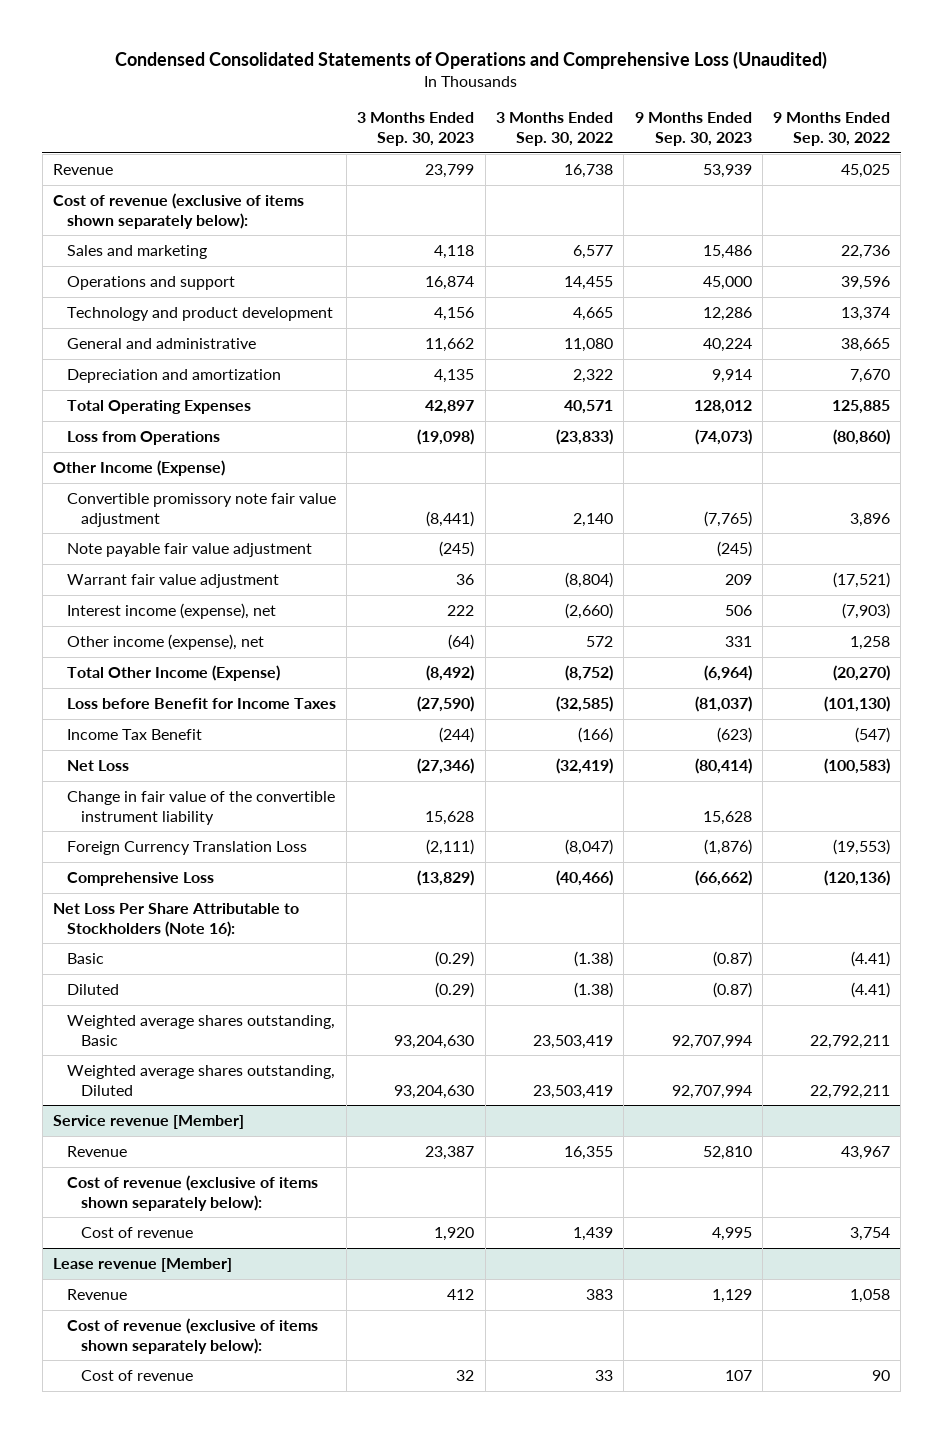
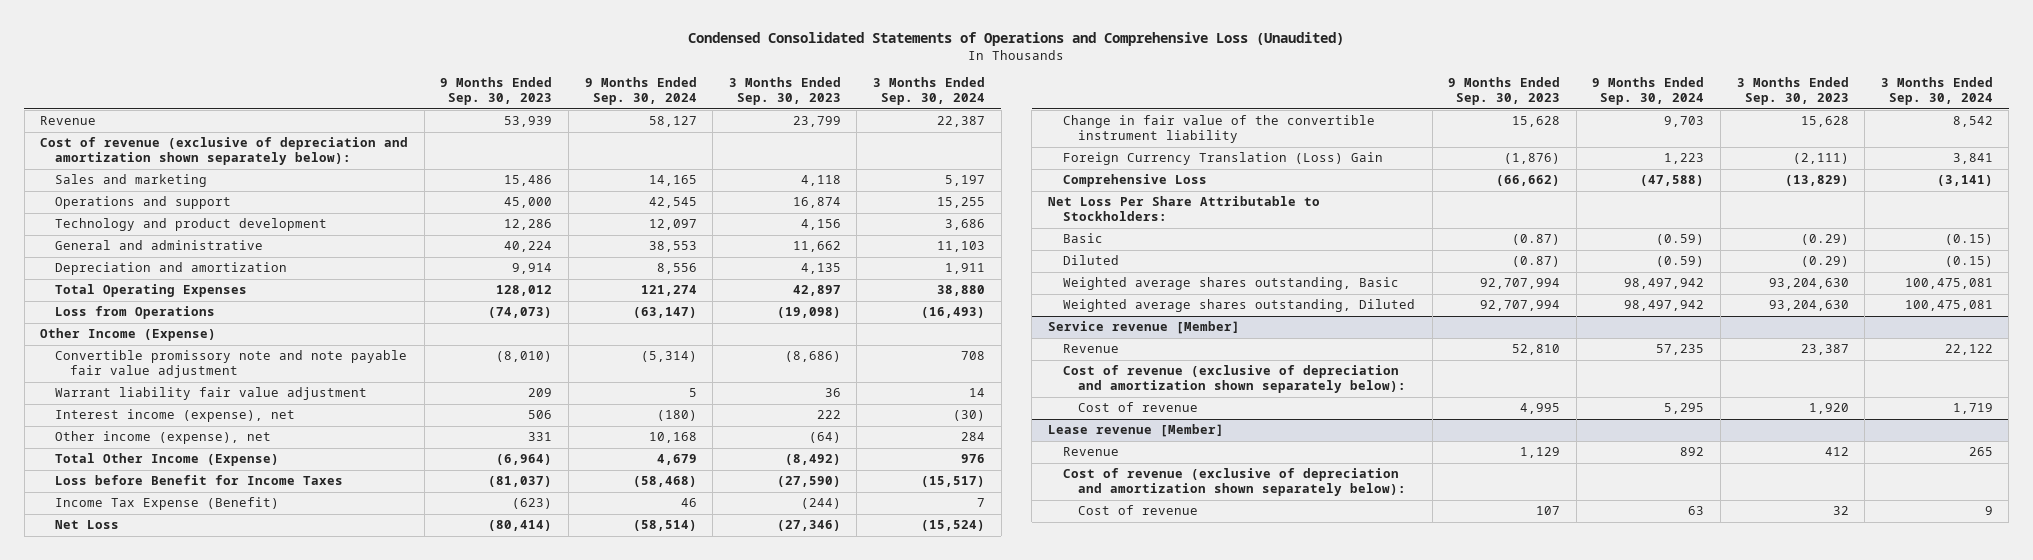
[495,112,613,147] 3 Months Ended Sep. 30, 2022 -> none
[773,112,891,147] 9 Months Ended Sep. 30, 2022 -> none
none -> [584,77,697,106] 9 Months Ended Sep. 30, 2024
none -> [873,77,986,106] 3 Months Ended Sep. 30, 2024
[52,192,304,229] Cost of revenue (exclusive of items shown separately below): -> [40,137,409,166] Cost of revenue (exclusive of depreciation and amortization shown separately below):
[66,542,312,557] Note payable fair value adjustment -> none
[66,492,336,527] Convertible promissory note fair value adjustment -> [55,350,408,379] Convertible promissory note and note payable fair value adjustment
[426,510,475,527] (8,441) -> [784,351,841,363] (8,686)
[703,510,752,527] (7,765) -> [496,351,553,363] (8,010)
[66,573,279,588] Warrant fair value adjustment -> [55,387,368,401] Warrant liability fair value adjustment
[66,728,202,740] Income Tax Benefit -> [55,497,280,511] Income Tax Expense (Benefit)
[66,840,307,855] Foreign Currency Translation Loss -> [1062,152,1383,166] Foreign Currency Translation (Loss) Gain
[52,902,299,937] Net Loss Per Share Attributable to Stockholders (Note 16): -> [1047,196,1320,222] Net Loss Per Share Attributable to Stockholders:
[66,1174,318,1211] Cost of revenue (exclusive of items shown separately below): -> [1062,365,1406,394] Cost of revenue (exclusive of depreciation and amortization shown separately below):
[66,1317,318,1354] Cost of revenue (exclusive of items shown separately below): -> [1062,468,1406,497] Cost of revenue (exclusive of depreciation and amortization shown separately below):

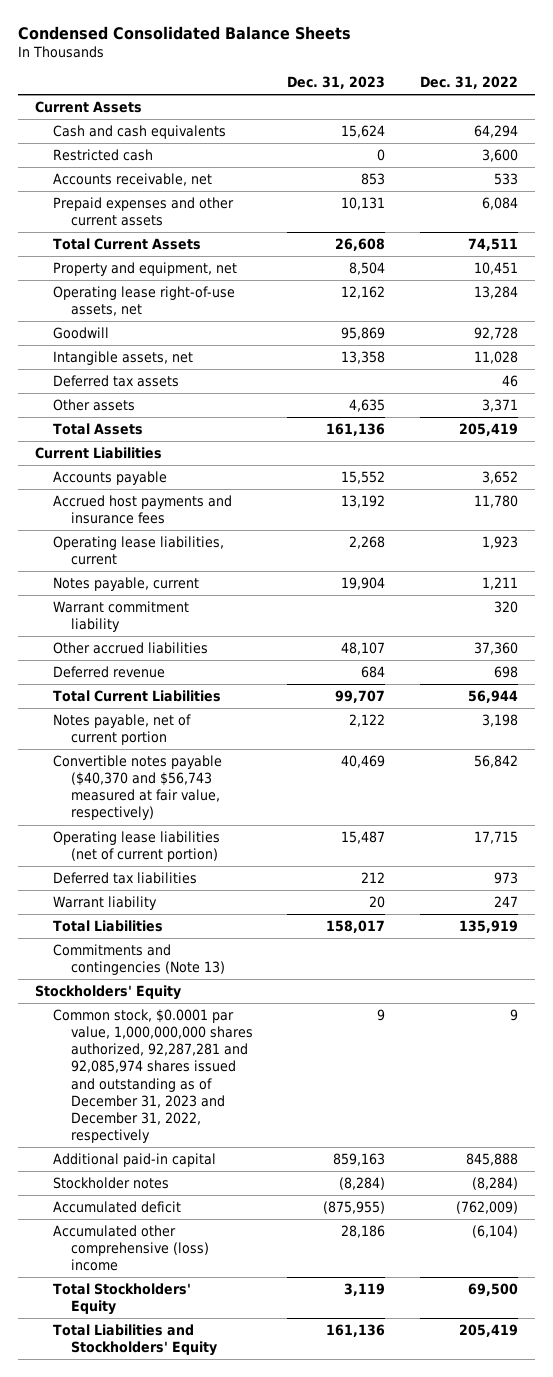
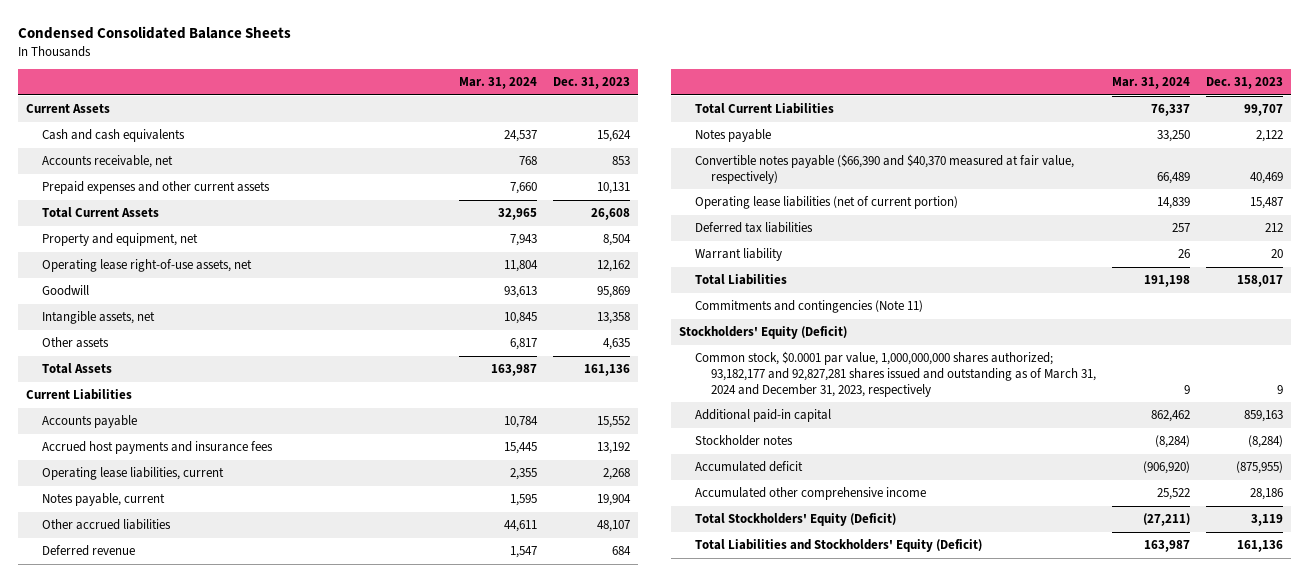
[419,76,518,90] Dec. 31, 2022 -> none
none -> [458,77,537,90] Mar. 31, 2024
[53,148,154,161] Restricted cash -> none
[53,374,180,387] Deferred tax assets -> none
[53,600,190,633] Warrant commitment liability -> none
[53,713,192,746] Notes payable, net of current portion -> [694,129,771,143] Notes payable
[53,754,223,821] Convertible notes payable ($40,370 and $56,743 measured at fair value, respectively) -> [694,154,1074,184] Convertible notes payable ($66,390 and $40,370 measured at fair value, respectively)
[53,943,226,976] Commitments and contingencies (Note 13) -> [694,300,923,314] Commitments and contingencies (Note 11)
[34,984,181,1000] Stockholders' Equity -> [678,326,847,340] Stockholders' Equity (Deficit)
[53,1008,254,1144] Common stock, $0.0001 par value, 1,000,000,000 shares authorized, 92,287,281 and 92,085,974 shares issued and outstanding as of December 31, 2023 and December 31, 2022, respectively -> [694,351,1096,397] Common stock, $0.0001 par value, 1,000,000,000 shares authorized; 93,182,177 and 92,827,281 shares issued and outstanding as of March 31, 2024 and December 31, 2023, respectively
[53,1224,210,1272] Accumulated other comprehensive (loss) income -> [694,487,926,501] Accumulated other comprehensive income
[53,1282,192,1316] Total Stockholders' Equity -> [694,513,896,527] Total Stockholders' Equity (Deficit)
[53,1323,218,1357] Total Liabilities and Stockholders' Equity -> [694,539,982,553] Total Liabilities and Stockholders' Equity (Deficit)

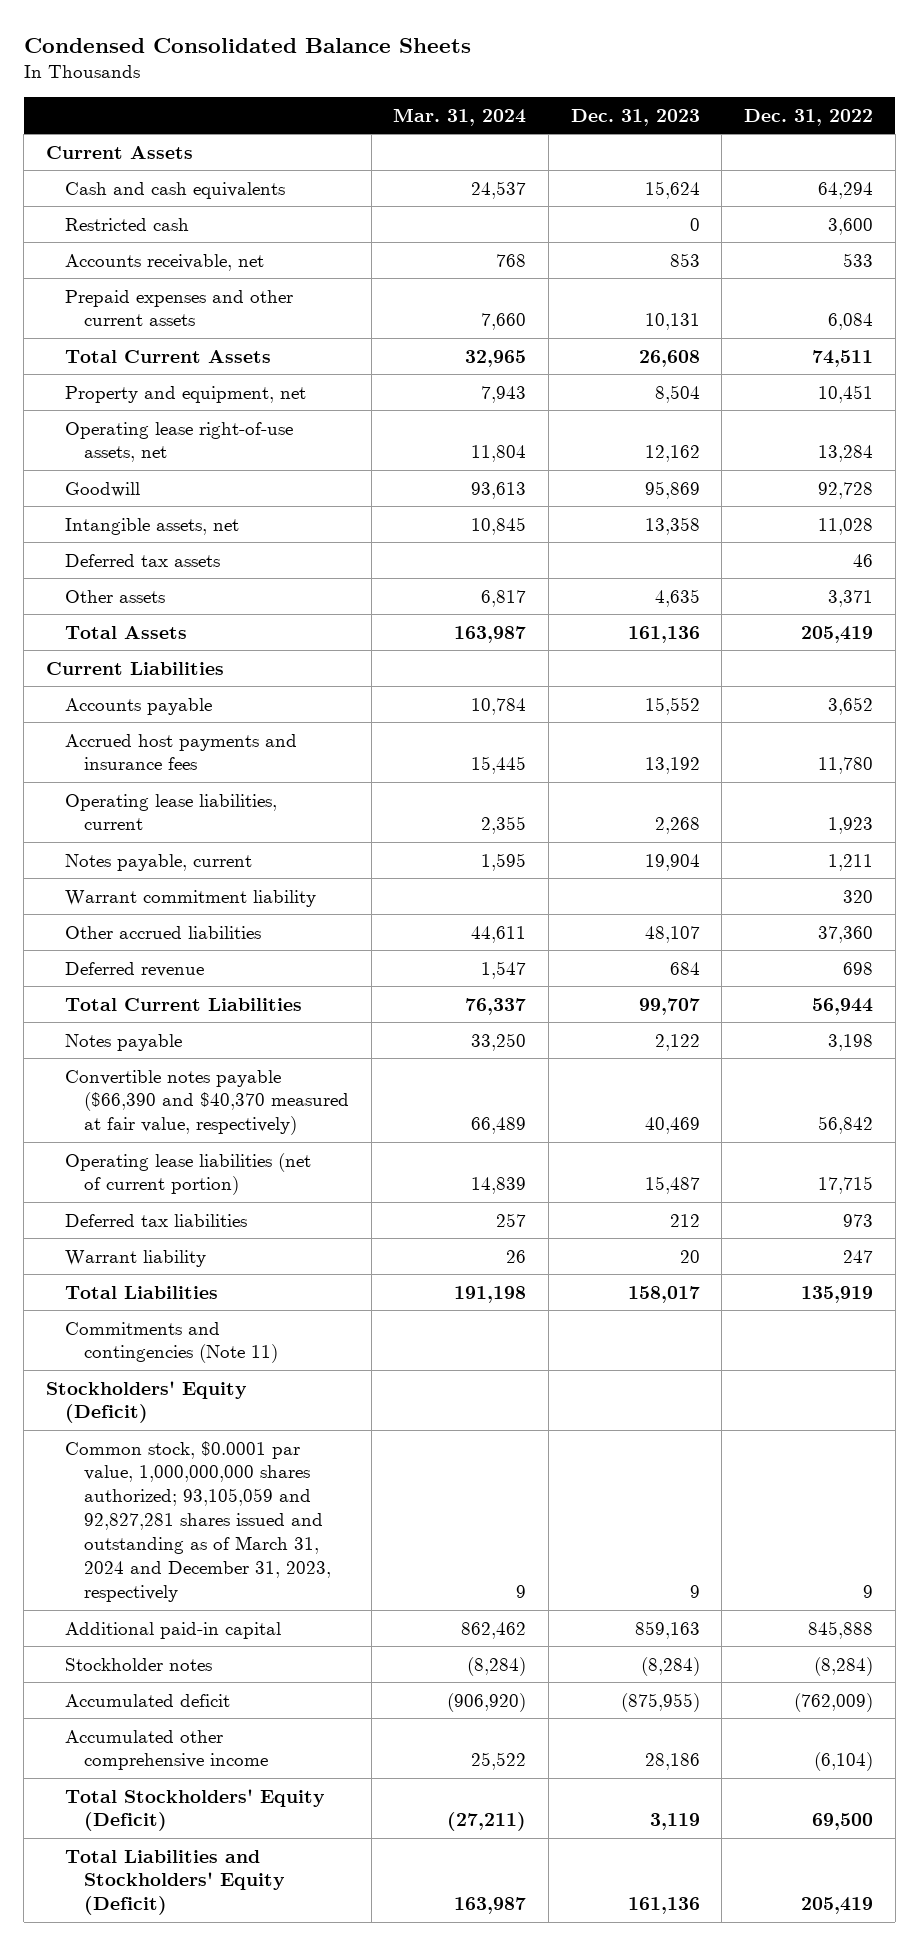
none -> [743,108,873,126] Dec. 31, 2022
none -> [65,217,190,231] Restricted cash
none -> [65,553,221,567] Deferred tax assets
none -> [65,889,317,907] Warrant commitment liability
[694,351,1096,397] Common stock, $0.0001 par value, 1,000,000,000 shares authorized; 93,182,177 and 92,827,281 shares issued and outstanding as of March 31, 2024 and December 31, 2023, respectively -> [65,1440,331,1603] Common stock, $0.0001 par value, 1,000,000,000 shares authorized; 93,105,059 and 92,827,281 shares issued and outstanding as of March 31, 2024 and December 31, 2023, respectively

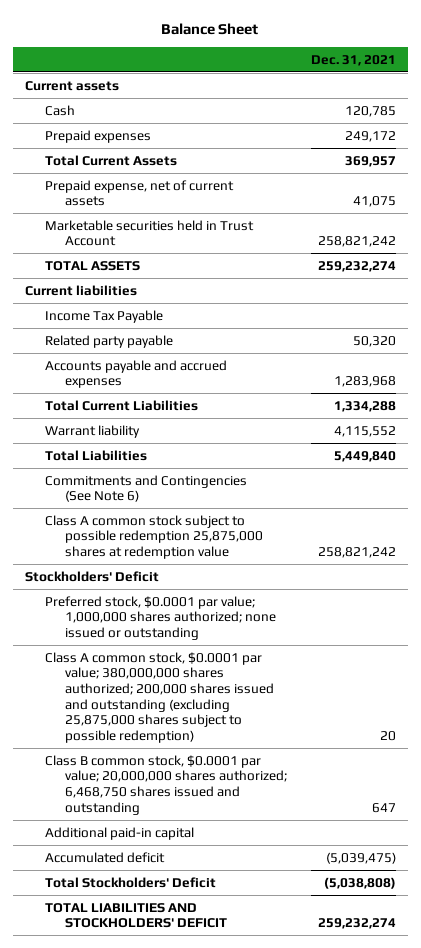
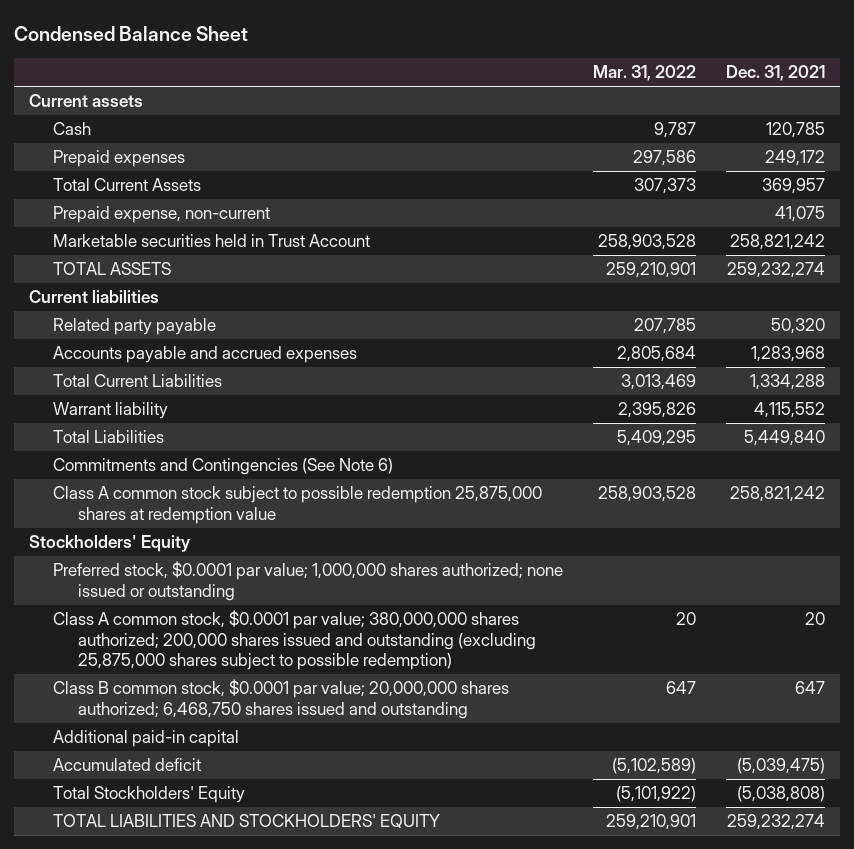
[161,22,259,35] Balance Sheet -> [13,25,248,41] Condensed Balance Sheet
none -> [593,65,697,82] Mar. 31, 2022
[44,179,234,207] Prepaid expense, net of current assets -> [53,206,271,224] Prepaid expense, non-current
[44,309,163,323] Income Tax Payable -> none
[25,570,160,582] Stockholders' Deficit -> [28,535,191,553] Stockholders' Equity
[44,876,216,888] Total Stockholders' Deficit -> [53,786,246,804] Total Stockholders' Equity
[44,902,227,929] TOTAL LIABILITIES AND STOCKHOLDERS' DEFICIT -> [53,814,441,829] TOTAL LIABILITIES AND STOCKHOLDERS' EQUITY

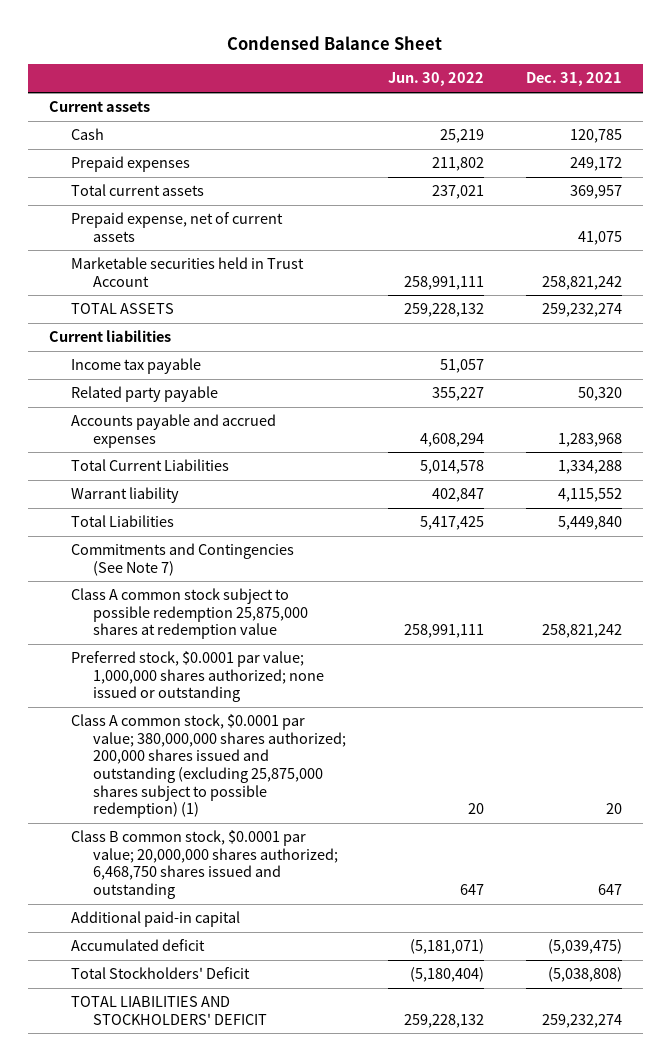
[593,65,697,82] Mar. 31, 2022 -> none
none -> [387,72,484,87] Jun. 30, 2022
[53,178,202,192] Total Current Assets -> [70,184,204,197] Total current assets
[53,206,271,224] Prepaid expense, non-current -> [70,212,283,242] Prepaid expense, net of current assets
none -> [70,358,201,375] Income tax payable
[53,458,394,476] Commitments and Contingencies (See Note 6) -> [70,543,294,576] Commitments and Contingencies (See Note 7)
[28,535,191,553] Stockholders' Equity -> none
[53,610,536,671] Class A common stock, $0.0001 par value; 380,000,000 shares authorized; 200,000 shares issued and outstanding (excluding 25,875,000 shares subject to possible redemption) -> [70,714,346,819] Class A common stock, $0.0001 par value; 380,000,000 shares authorized; 200,000 shares issued and outstanding (excluding 25,875,000 shares subject to possible redemption) (1)
[53,786,246,804] Total Stockholders' Equity -> [70,967,250,980] Total Stockholders' Deficit
[53,814,441,829] TOTAL LIABILITIES AND STOCKHOLDERS' EQUITY -> [70,996,267,1025] TOTAL LIABILITIES AND STOCKHOLDERS' DEFICIT

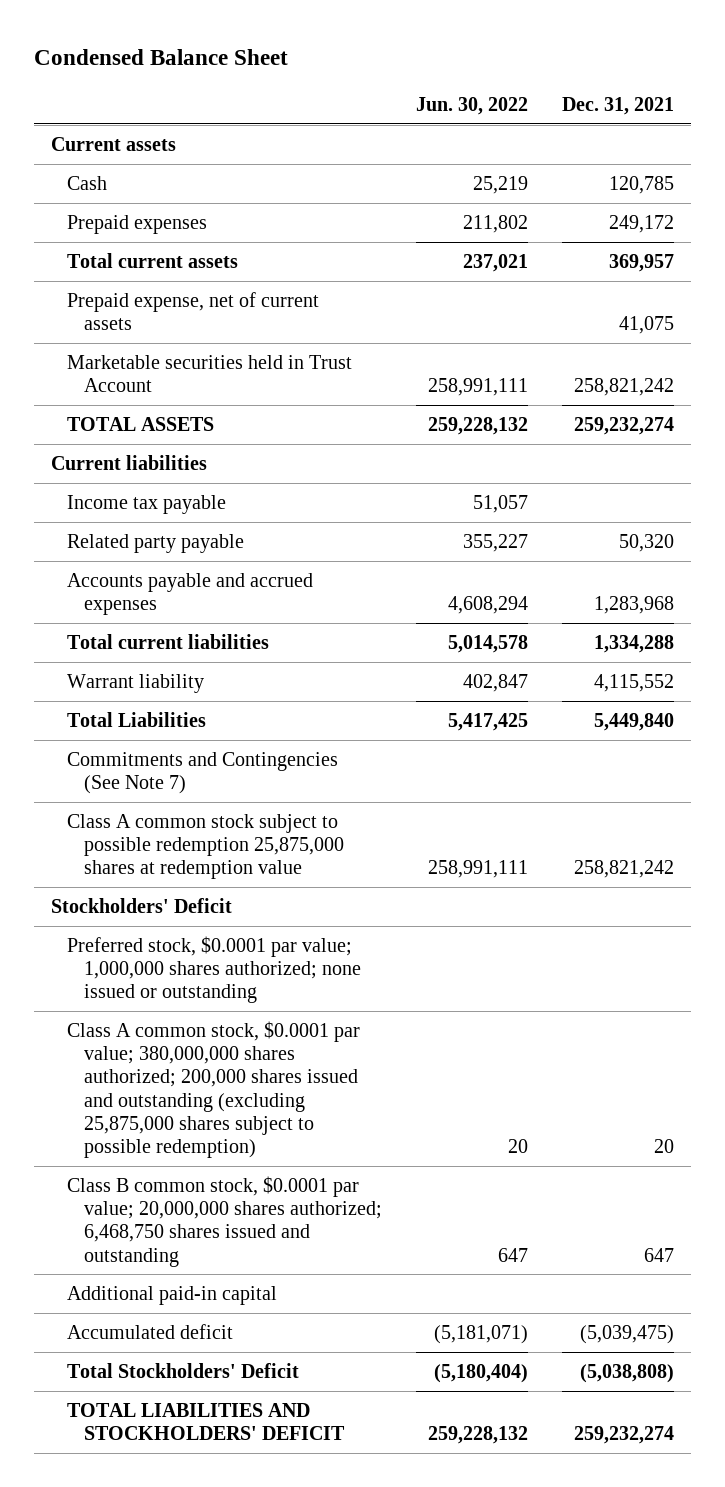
[70,459,229,472] Total Current Liabilities -> [67,633,270,649] Total current liabilities
none -> [51,897,233,913] Stockholders' Deficit
[70,714,346,819] Class A common stock, $0.0001 par value; 380,000,000 shares authorized; 200,000 shares issued and outstanding (excluding 25,875,000 shares subject to possible redemption) (1) -> [67,1020,361,1159] Class A common stock, $0.0001 par value; 380,000,000 shares authorized; 200,000 shares issued and outstanding (excluding 25,875,000 shares subject to possible redemption)

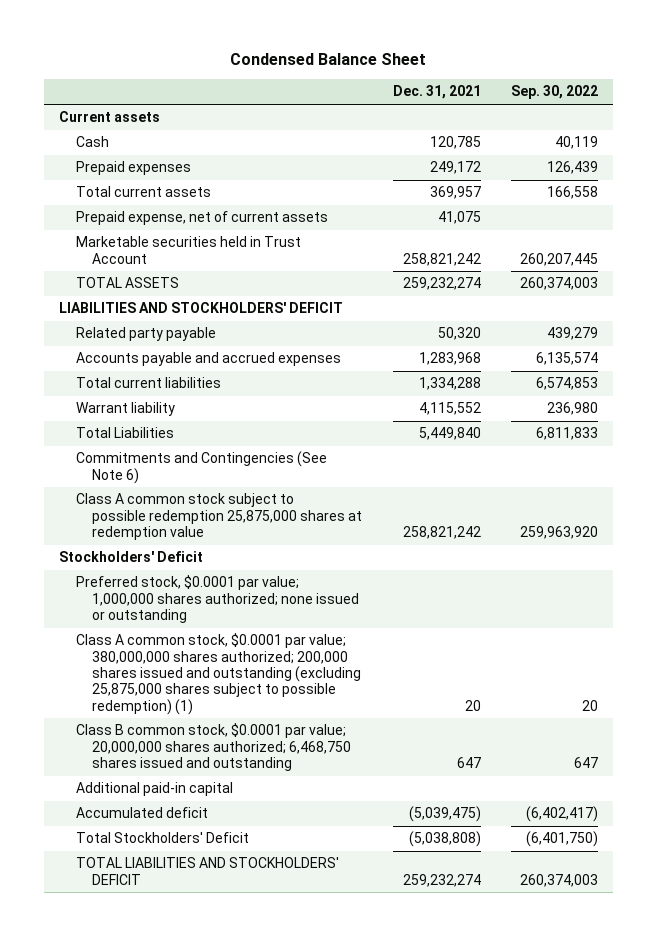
[415,97,528,116] Jun. 30, 2022 -> none
none -> [510,85,598,100] Sep. 30, 2022
[51,454,208,470] Current liabilities -> none
[67,494,227,514] Income tax payable -> none
none -> [58,302,343,314] LIABILITIES AND STOCKHOLDERS' DEFICIT
[67,751,339,795] Commitments and Contingencies (See Note 7) -> [75,451,327,484] Commitments and Contingencies (See Note 6)
[67,1020,361,1159] Class A common stock, $0.0001 par value; 380,000,000 shares authorized; 200,000 shares issued and outstanding (excluding 25,875,000 shares subject to possible redemption) -> [75,633,362,715] Class A common stock, $0.0001 par value; 380,000,000 shares authorized; 200,000 shares issued and outstanding (excluding 25,875,000 shares subject to possible redemption) (1)

